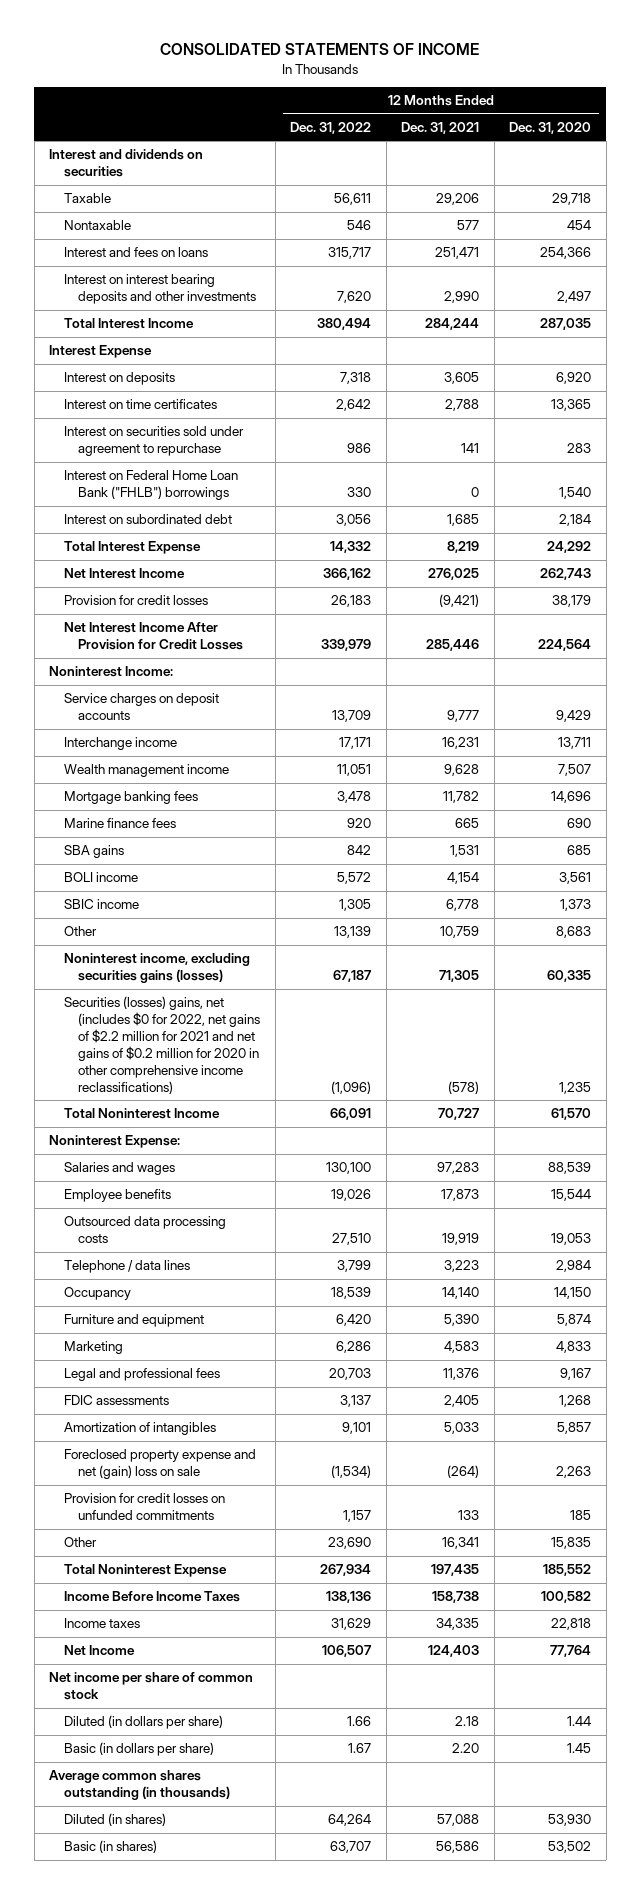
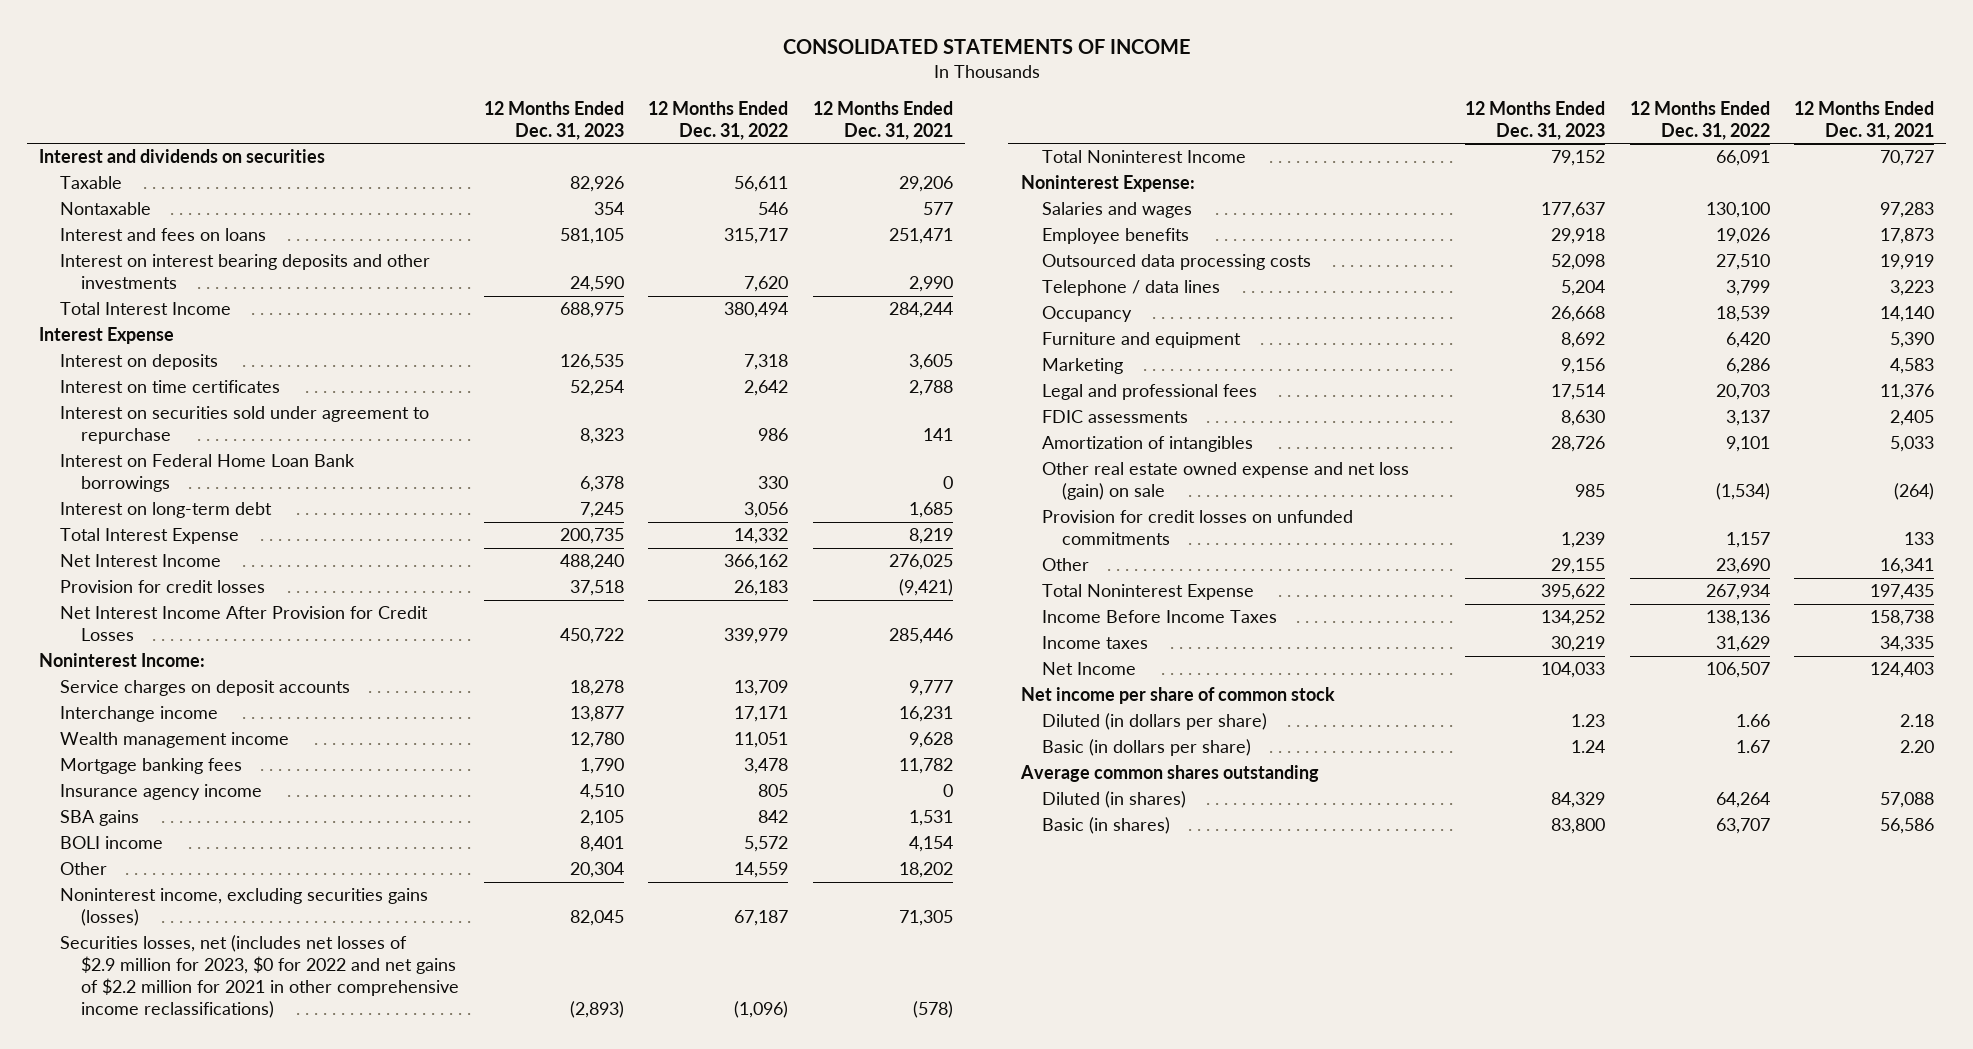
[509,121,592,134] Dec. 31, 2020 -> none
none -> [483,100,624,140] 12 Months Ended Dec. 31, 2023
[63,470,238,501] Interest on Federal Home Loan Bank ("FHLB") borrowings -> [60,454,356,493] Interest on Federal Home Loan Bank borrowings
[63,514,232,525] Interest on subordinated debt -> [60,502,273,519] Interest on long-term debt
[63,818,176,829] Marine finance fees -> none
none -> [60,784,263,801] Insurance agency income
[63,899,139,910] SBIC income -> none
[334,926,372,939] 13,139 -> [734,862,789,879] 14,559
[440,926,480,939] 10,759 -> [898,862,953,879] 18,202
[63,996,261,1095] Securities (losses) gains, net (includes $0 for 2022, net gains of $2.2 million for 2021 and net gains of $0.2 million for 2020 in other comprehensive income reclassifications) -> [60,935,460,1019] Securities losses, net (includes net losses of $2.9 million for 2023, $0 for 2022 and net gains of $2.2 million for 2021 in other comprehensive income reclassifications)
[63,1449,256,1480] Foreclosed property expense and net (gain) loss on sale -> [1041,462,1409,501] Other real estate owned expense and net loss (gain) on sale
[49,1770,230,1801] Average common shares outstanding (in thousands) -> [1019,765,1319,783] Average common shares outstanding

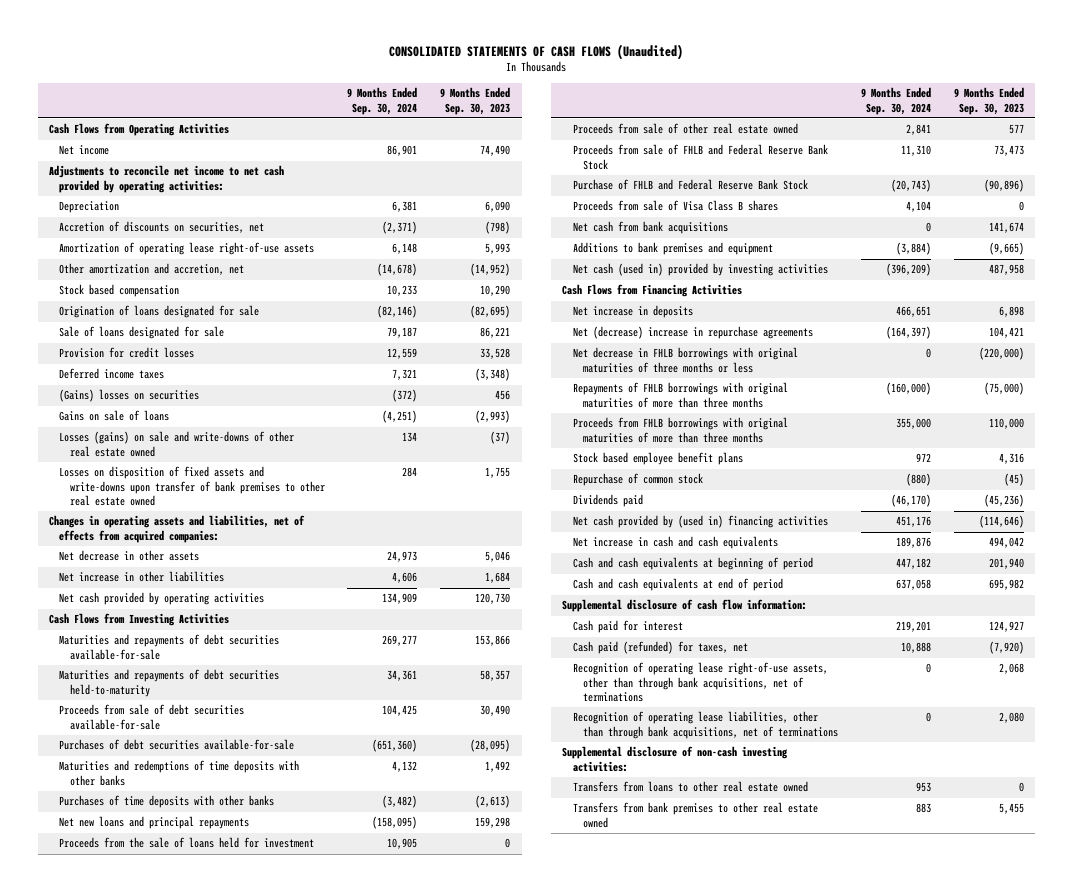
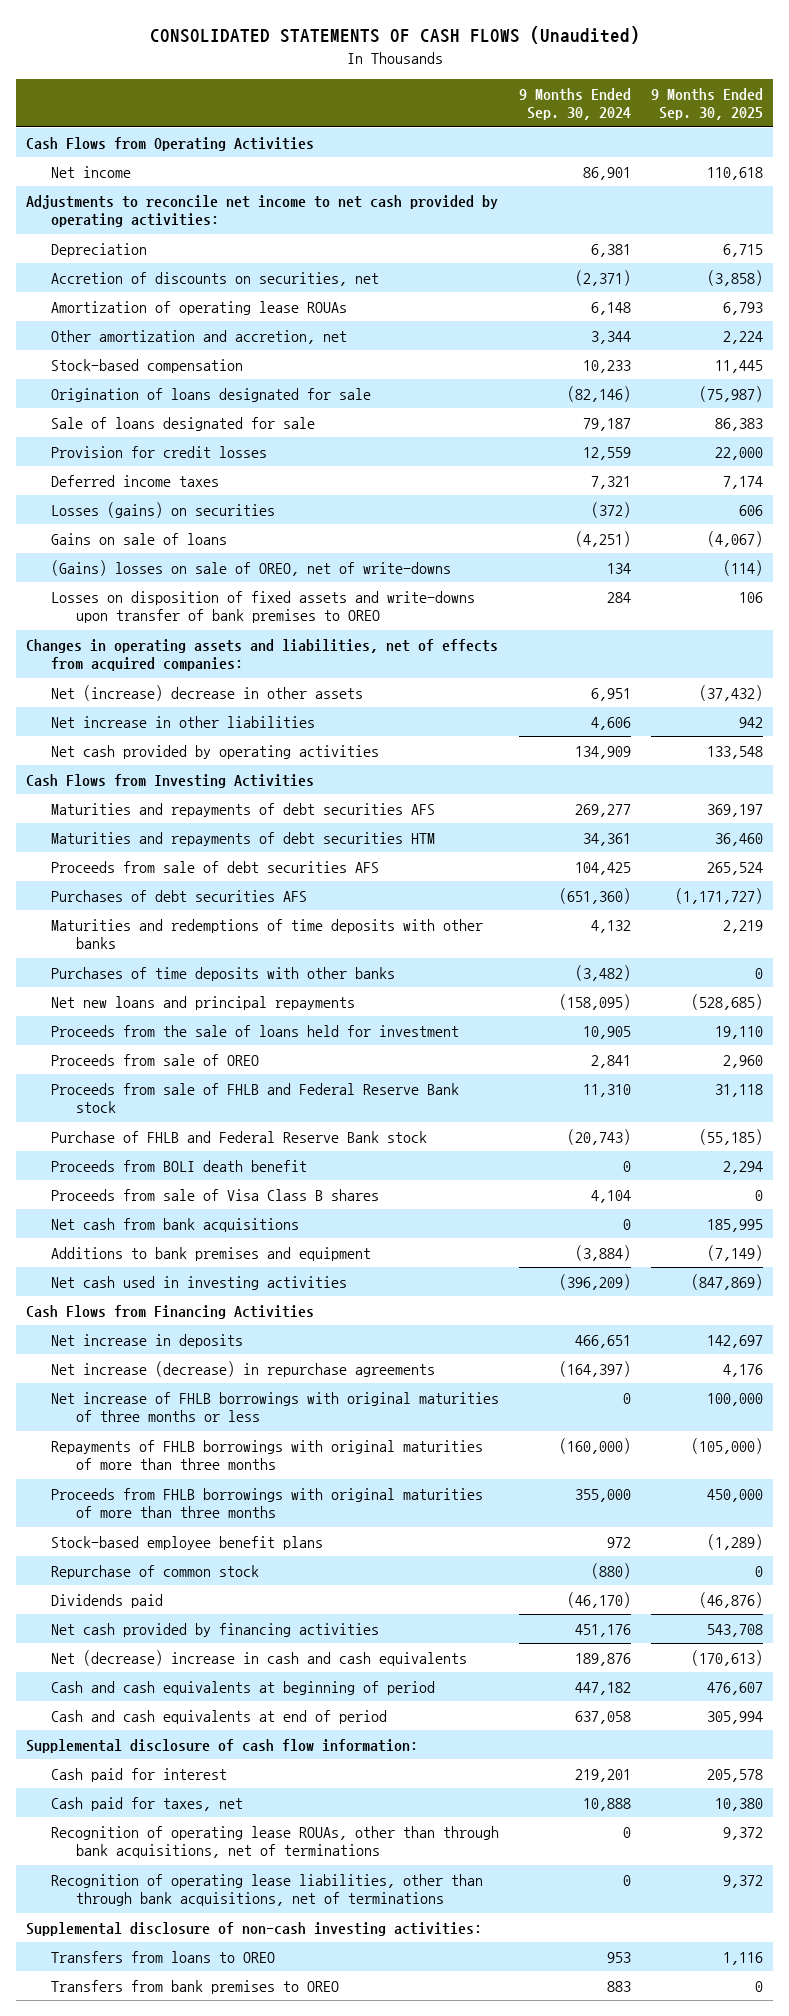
[440,87,511,115] 9 Months Ended Sep. 30, 2023 -> none
none -> [651,87,764,121] 9 Months Ended Sep. 30, 2025
[59,242,315,256] Amortization of operating lease right-of-use assets -> [51,300,348,315] Amortization of operating lease ROUAs
[377,263,418,277] (14,678) -> [591,330,632,344] 3,344
[59,284,180,298] Stock based compensation -> [51,358,244,373] Stock-based compensation
[59,389,200,403] (Gains) losses on securities -> [51,501,276,518] Losses (gains) on securities
[59,431,295,457] Losses (gains) on sale and write-downs of other real estate owned -> [51,559,452,576] (Gains) losses on sale of OREO, net of write-downs
[59,466,325,507] Losses on disposition of fixed assets and write-downs upon transfer of bank premises to other real estate owned -> [51,590,476,624] Losses on disposition of fixed assets and write-downs upon transfer of bank premises to OREO
[59,550,200,562] Net decrease in other assets -> [51,684,364,701] Net (increase) decrease in other assets
[387,551,418,563] 24,973 -> [591,687,632,701] 6,951
[59,634,280,660] Maturities and repayments of debt securities available-for-sale -> [51,802,436,817] Maturities and repayments of debt securities AFS
[59,669,280,697] Maturities and repayments of debt securities held-to-maturity -> [51,831,436,846] Maturities and repayments of debt securities HTM
[59,704,245,730] Proceeds from sale of debt securities available-for-sale -> [51,860,380,873] Proceeds from sale of debt securities AFS
[59,739,295,751] Purchases of debt securities available-for-sale -> [51,889,308,902] Purchases of debt securities AFS
[572,123,798,135] Proceeds from sale of other real estate owned -> [51,1053,260,1066] Proceeds from sale of OREO
[572,144,828,170] Proceeds from sale of FHLB and Federal Reserve Bank Stock -> [51,1082,460,1114] Proceeds from sale of FHLB and Federal Reserve Bank stock
[572,179,808,191] Purchase of FHLB and Federal Reserve Bank Stock -> [51,1130,428,1143] Purchase of FHLB and Federal Reserve Bank stock
none -> [51,1159,308,1172] Proceeds from BOLI death benefit
[572,263,828,277] Net cash (used in) provided by investing activities -> [51,1275,348,1290] Net cash used in investing activities
[572,326,813,340] Net (decrease) increase in repurchase agreements -> [51,1360,436,1377] Net increase (decrease) in repurchase agreements
[572,347,798,373] Net decrease in FHLB borrowings with original maturities of three months or less -> [51,1391,500,1423] Net increase of FHLB borrowings with original maturities of three months or less
[572,452,743,466] Stock based employee benefit plans -> [51,1535,324,1550] Stock-based employee benefit plans
[572,515,828,529] Net cash provided by (used in) financing activities -> [51,1622,380,1637] Net cash provided by financing activities
[572,536,778,550] Net increase in cash and cash equivalents -> [51,1649,468,1666] Net (decrease) increase in cash and cash equivalents
[572,641,748,655] Cash paid (refunded) for taxes, net -> [51,1796,244,1811] Cash paid for taxes, net
[572,662,828,703] Recognition of operating lease right-of-use assets, other than through bank acquisitions, net of terminations -> [51,1825,500,1859] Recognition of operating lease ROUAs, other than through bank acquisitions, net of terminations
[572,781,808,793] Transfers from loans to other real estate owned -> [51,1950,276,1963] Transfers from loans to OREO
[572,802,818,828] Transfers from bank premises to other real estate owned -> [51,1979,340,1994] Transfers from bank premises to OREO

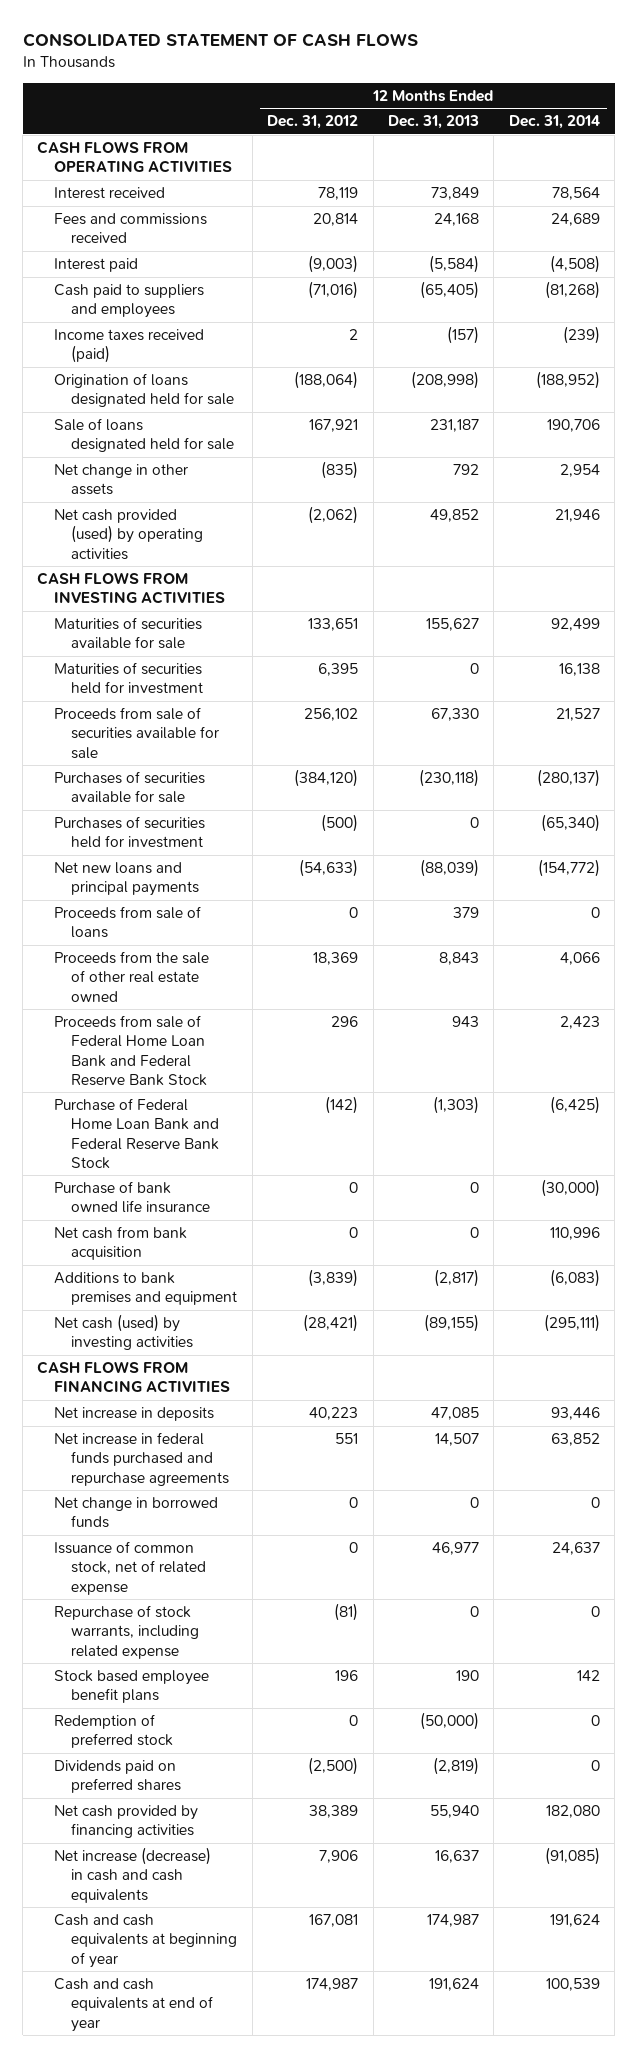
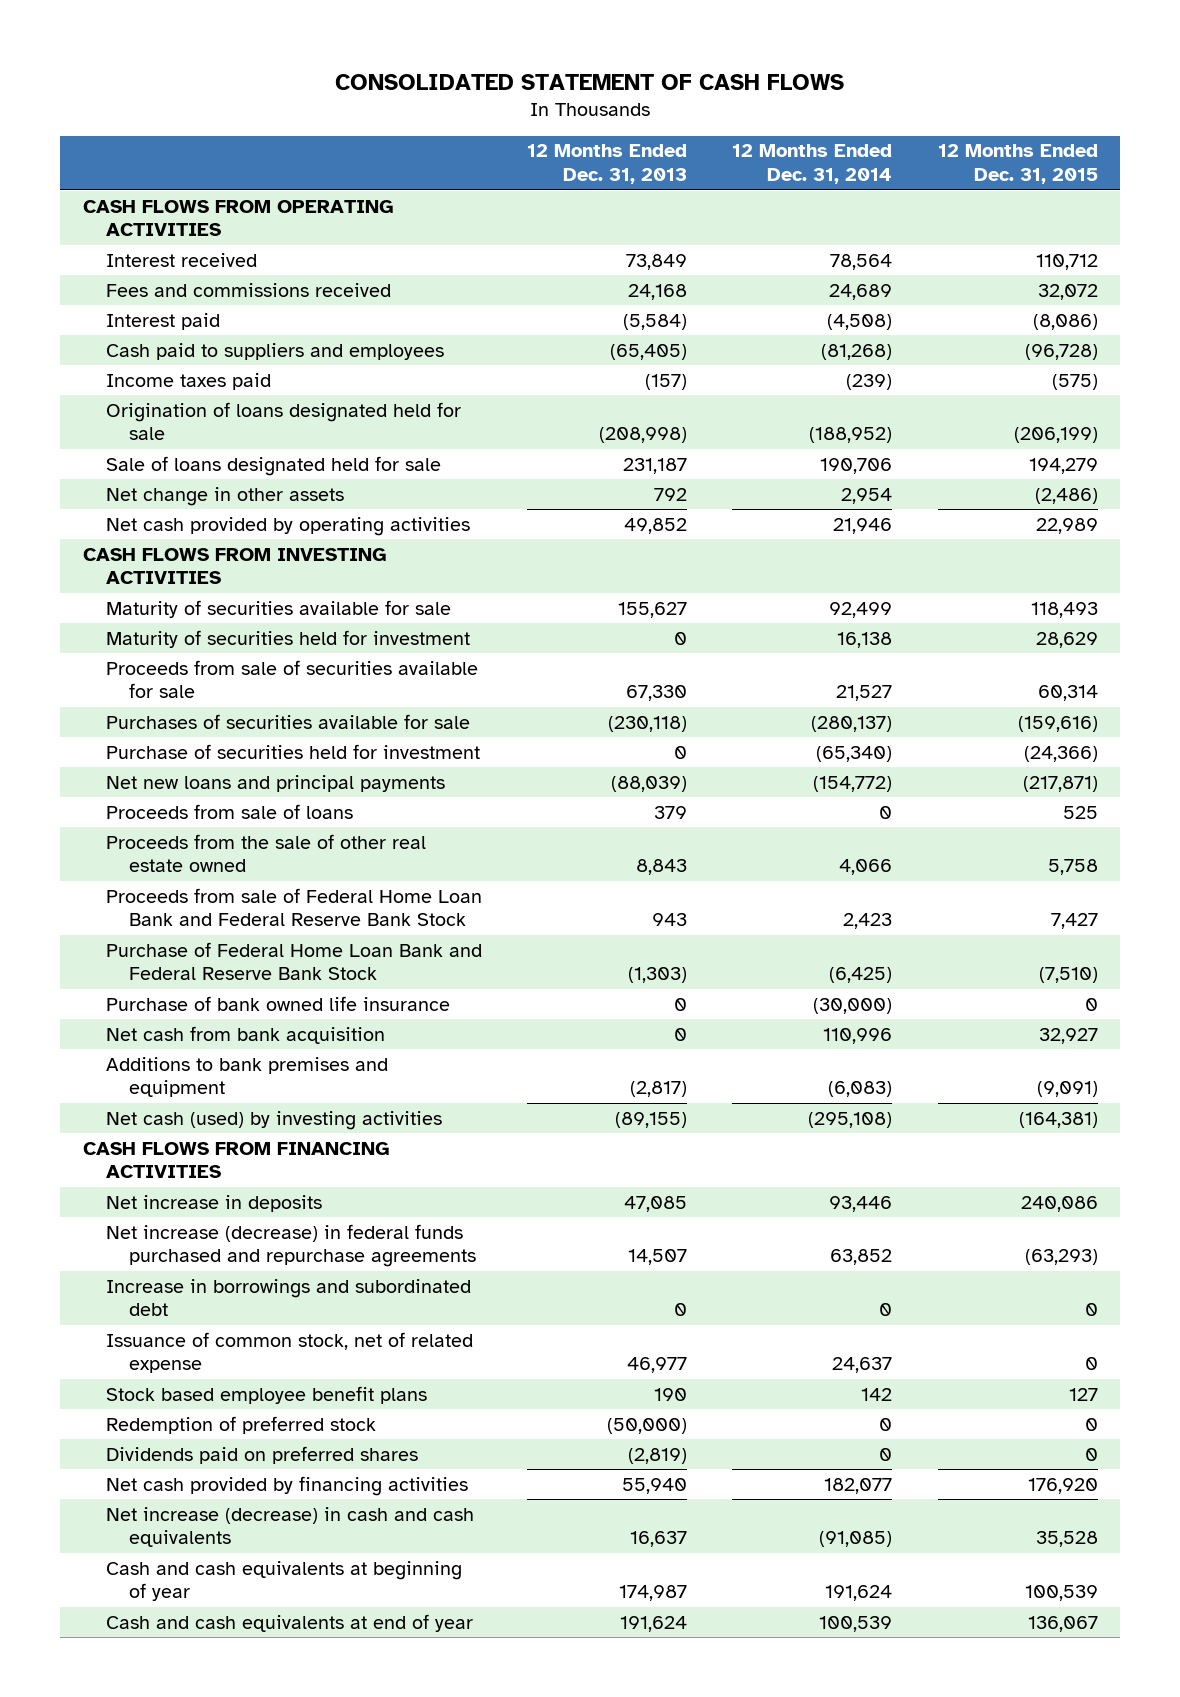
[267,115,359,130] Dec. 31, 2012 -> none
none -> [937,144,1098,185] 12 Months Ended Dec. 31, 2015
[54,329,205,364] Income taxes received (paid) -> [105,372,271,390] Income taxes paid
[54,509,204,560] Net cash provided (used) by operating activities -> [105,516,470,536] Net cash provided by operating activities
[54,617,203,650] Maturities of securities available for sale -> [105,599,451,618] Maturity of securities available for sale
[54,662,204,695] Maturities of securities held for investment -> [105,629,470,648] Maturity of securities held for investment
[54,816,206,849] Purchases of securities held for investment -> [105,743,480,759] Purchase of securities held for investment
[543,1314,600,1333] (295,111) -> [808,1111,893,1128] (295,108)
[54,1497,219,1529] Net change in borrowed funds -> none
[54,1432,230,1486] Net increase in federal funds purchased and repurchase agreements -> [105,1223,476,1268] Net increase (decrease) in federal funds purchased and repurchase agreements
none -> [105,1278,471,1317] Increase in borrowings and subordinated debt
[54,1605,200,1659] Repurchase of stock warrants, including related expense -> none
[545,1805,600,1819] 182,080 -> [824,1477,893,1494] 182,077

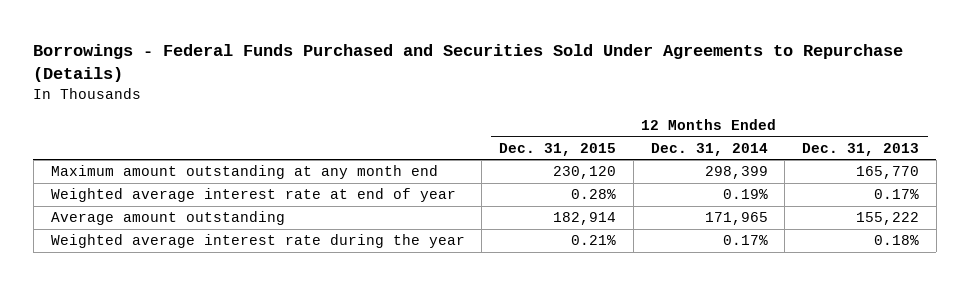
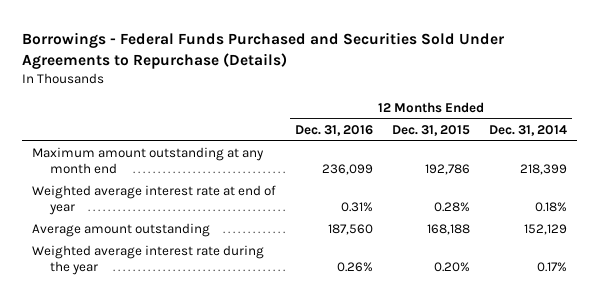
[802,142,920,156] Dec. 31, 2013 -> none
none -> [295,124,374,136] Dec. 31, 2016
[553,166,617,180] 230,120 -> [425,164,471,176] 192,786
[704,166,768,180] 298,399 -> [520,164,568,176] 218,399
[722,189,768,200] 0.19% -> [535,202,568,213] 0.18%
[553,212,617,226] 182,914 -> [427,224,471,236] 168,188
[704,212,768,226] 171,965 -> [524,224,568,236] 152,129
[571,235,617,246] 0.21% -> [434,262,471,273] 0.20%

